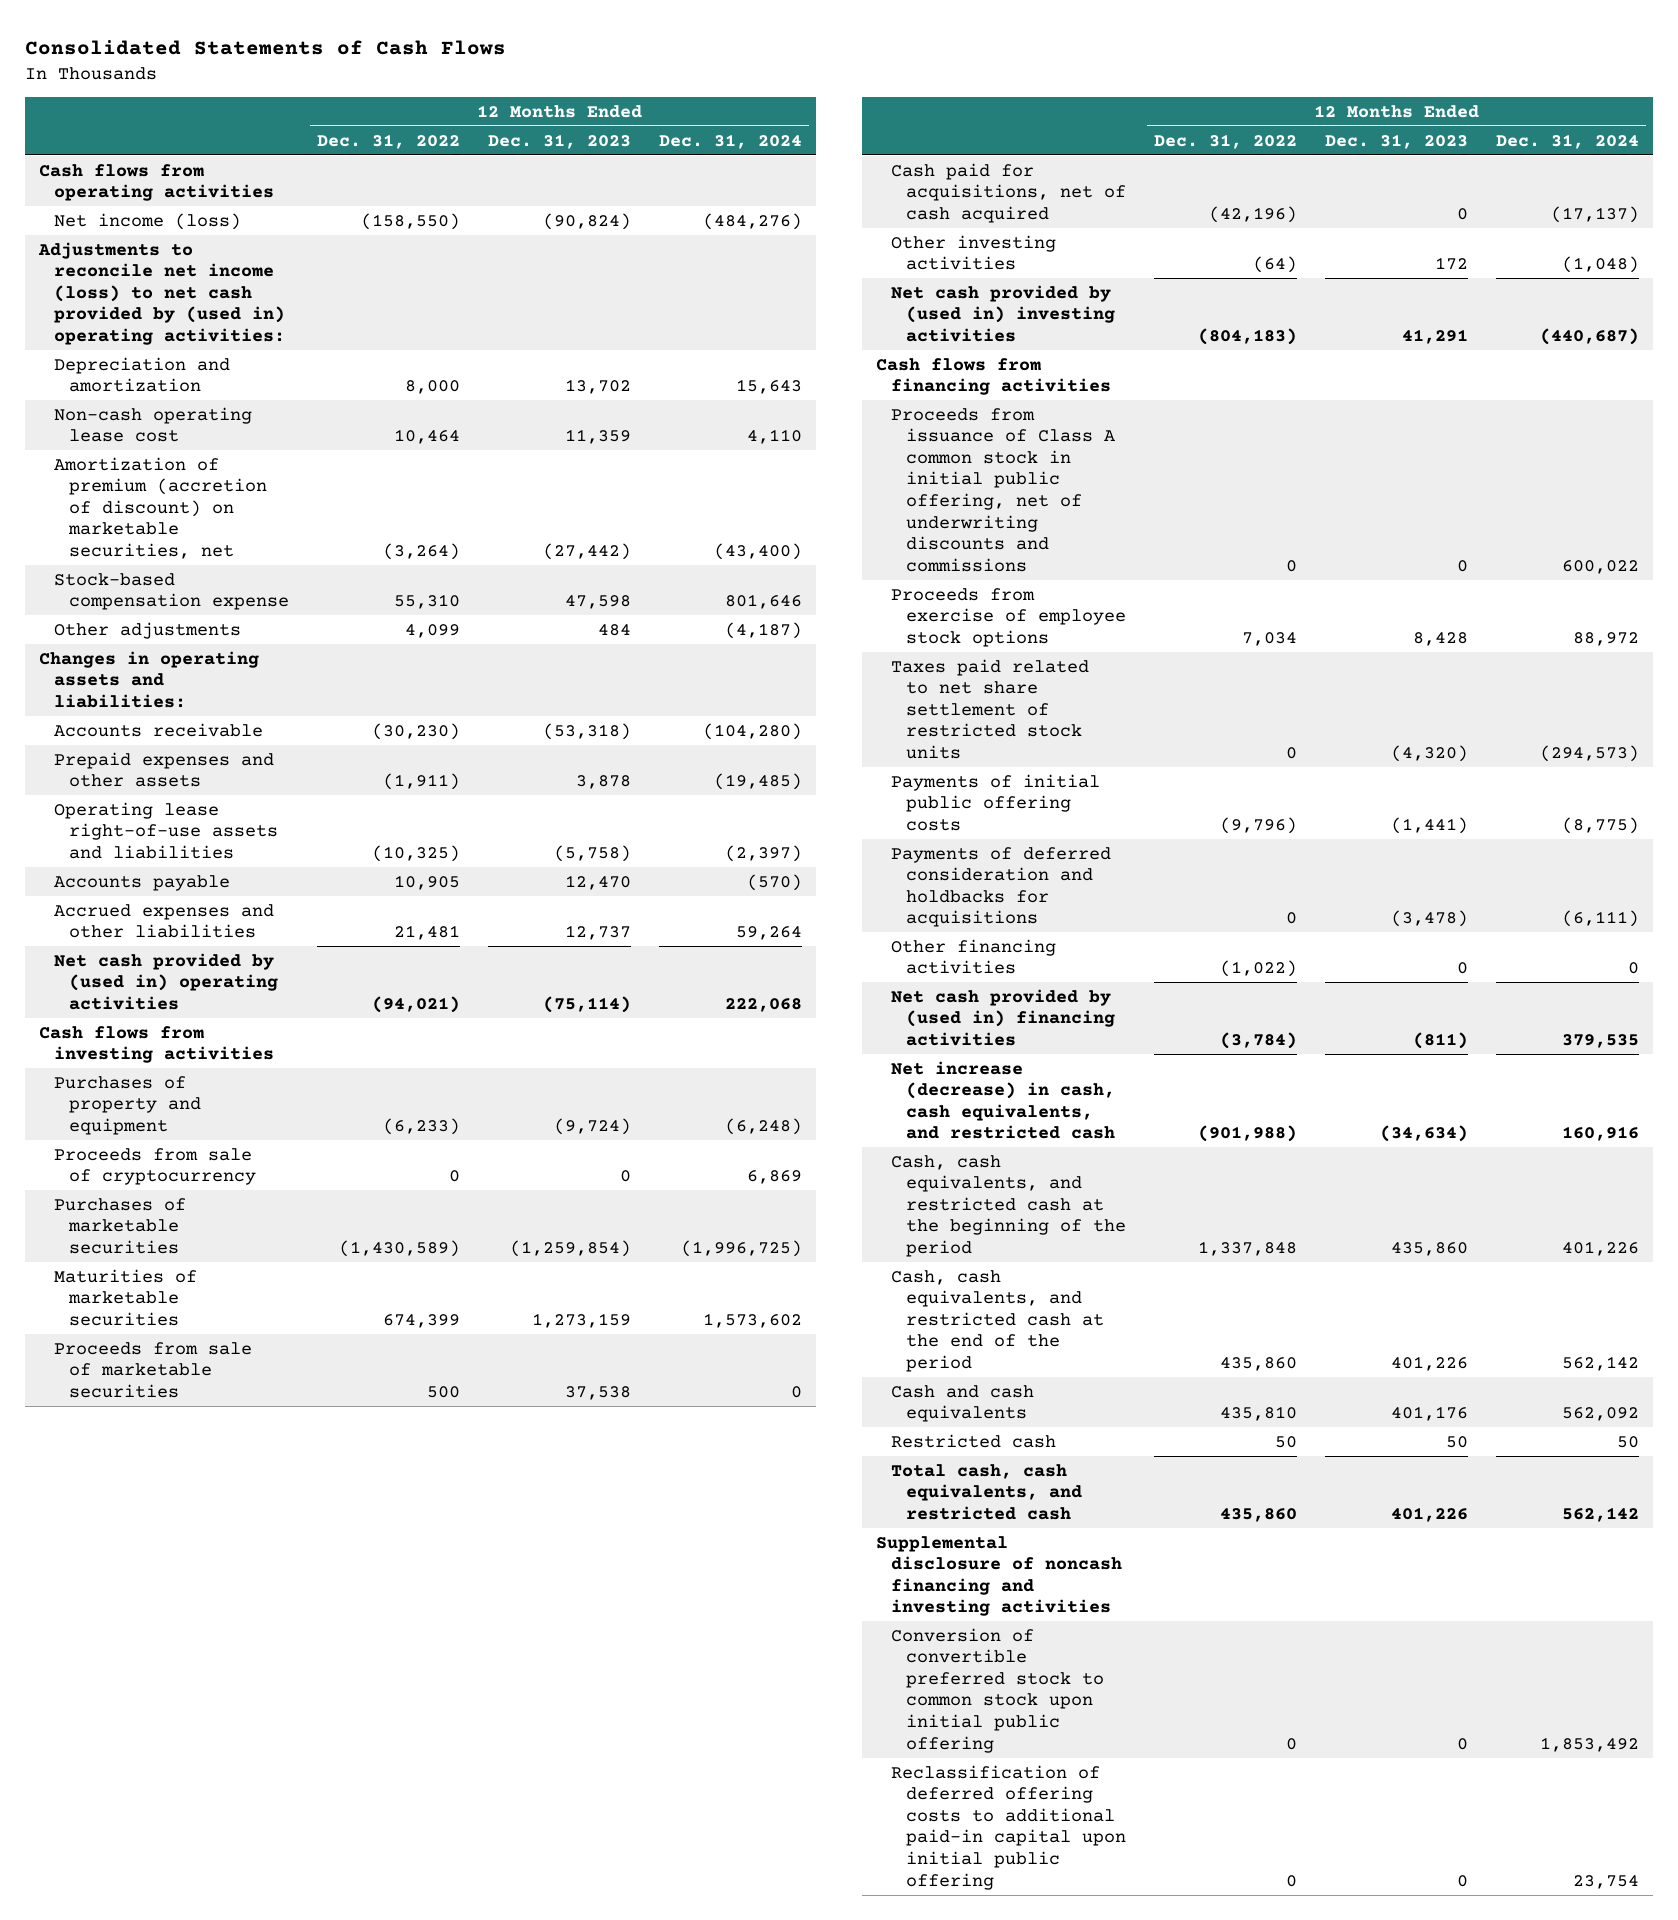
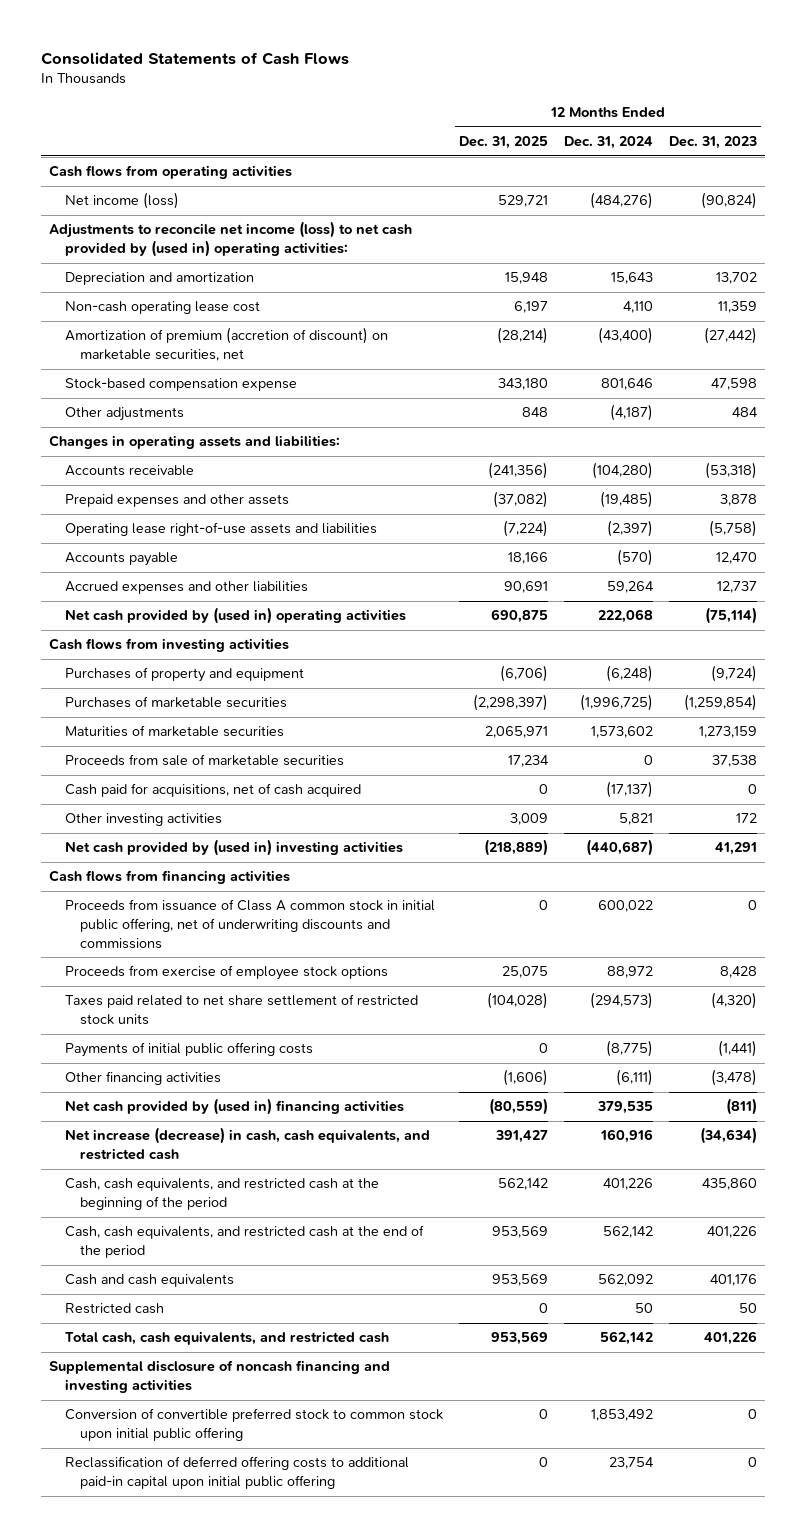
[317,133,461,149] Dec. 31, 2022 -> none
none -> [458,135,548,149] Dec. 31, 2025
[54,1147,257,1186] Proceeds from sale of cryptocurrency -> none
[1562,256,1640,274] (1,048) -> [618,813,653,826] 5,821
[891,846,1112,928] Payments of deferred consideration and holdbacks for acquisitions -> none
[1457,962,1469,975] 0 -> [710,1069,757,1087] (3,478)
[1628,962,1640,975] 0 -> [615,1069,653,1087] (6,111)

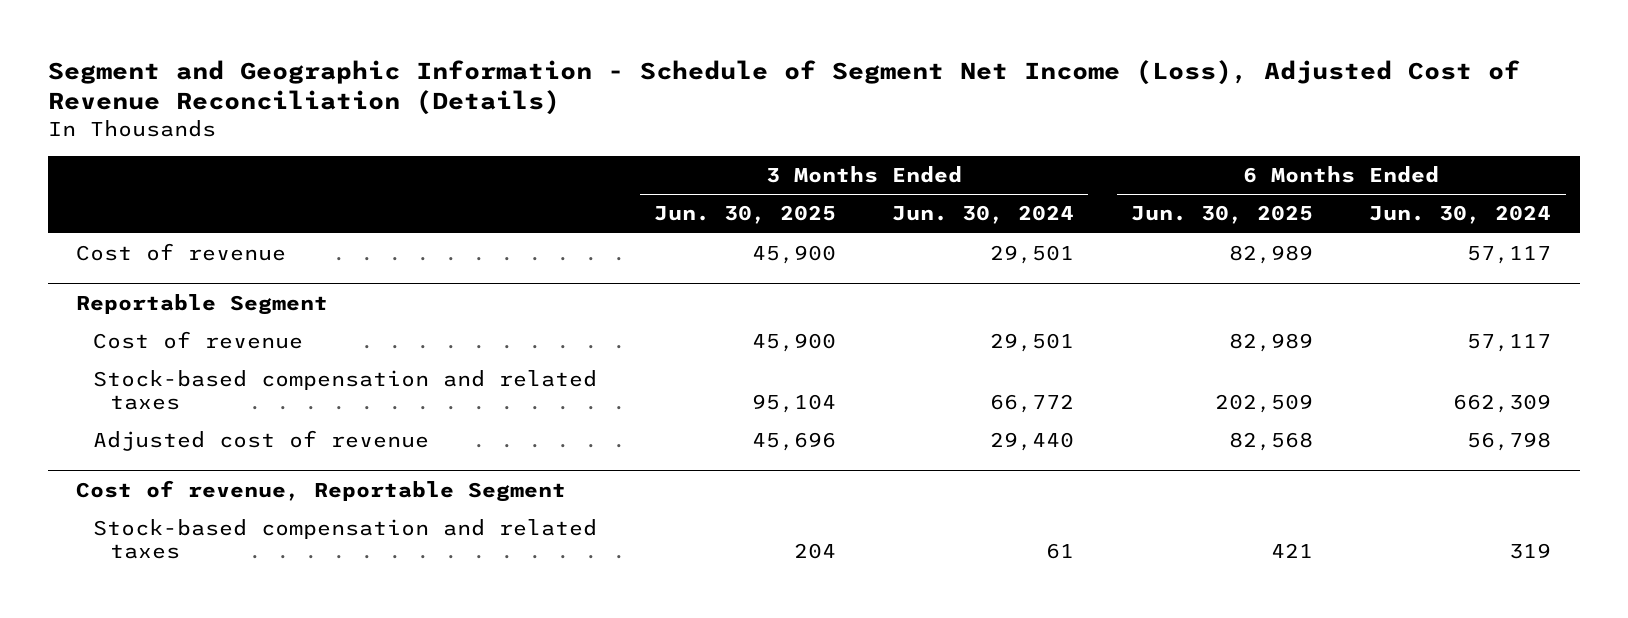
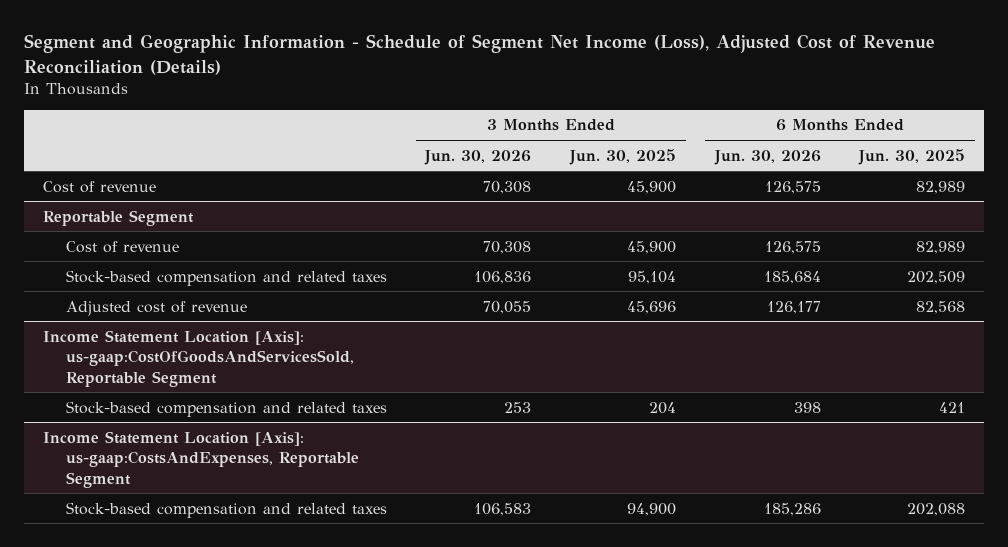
[892,205,1075,225] Jun. 30, 2024 -> none
[1369,205,1552,225] Jun. 30, 2024 -> none
none -> [424,149,532,165] Jun. 30, 2026
none -> [713,149,821,165] Jun. 30, 2026
[76,479,567,502] Cost of revenue, Reportable Segment -> none
none -> [42,329,354,387] Income Statement Location [Axis]: us-gaap:CostOfGoodsAndServicesSold, Reportable Segment
none -> [42,430,359,488] Income Statement Location [Axis]: us-gaap:CostsAndExpenses, Reportable Segment
none -> [65,501,387,518] Stock-based compensation and related taxes

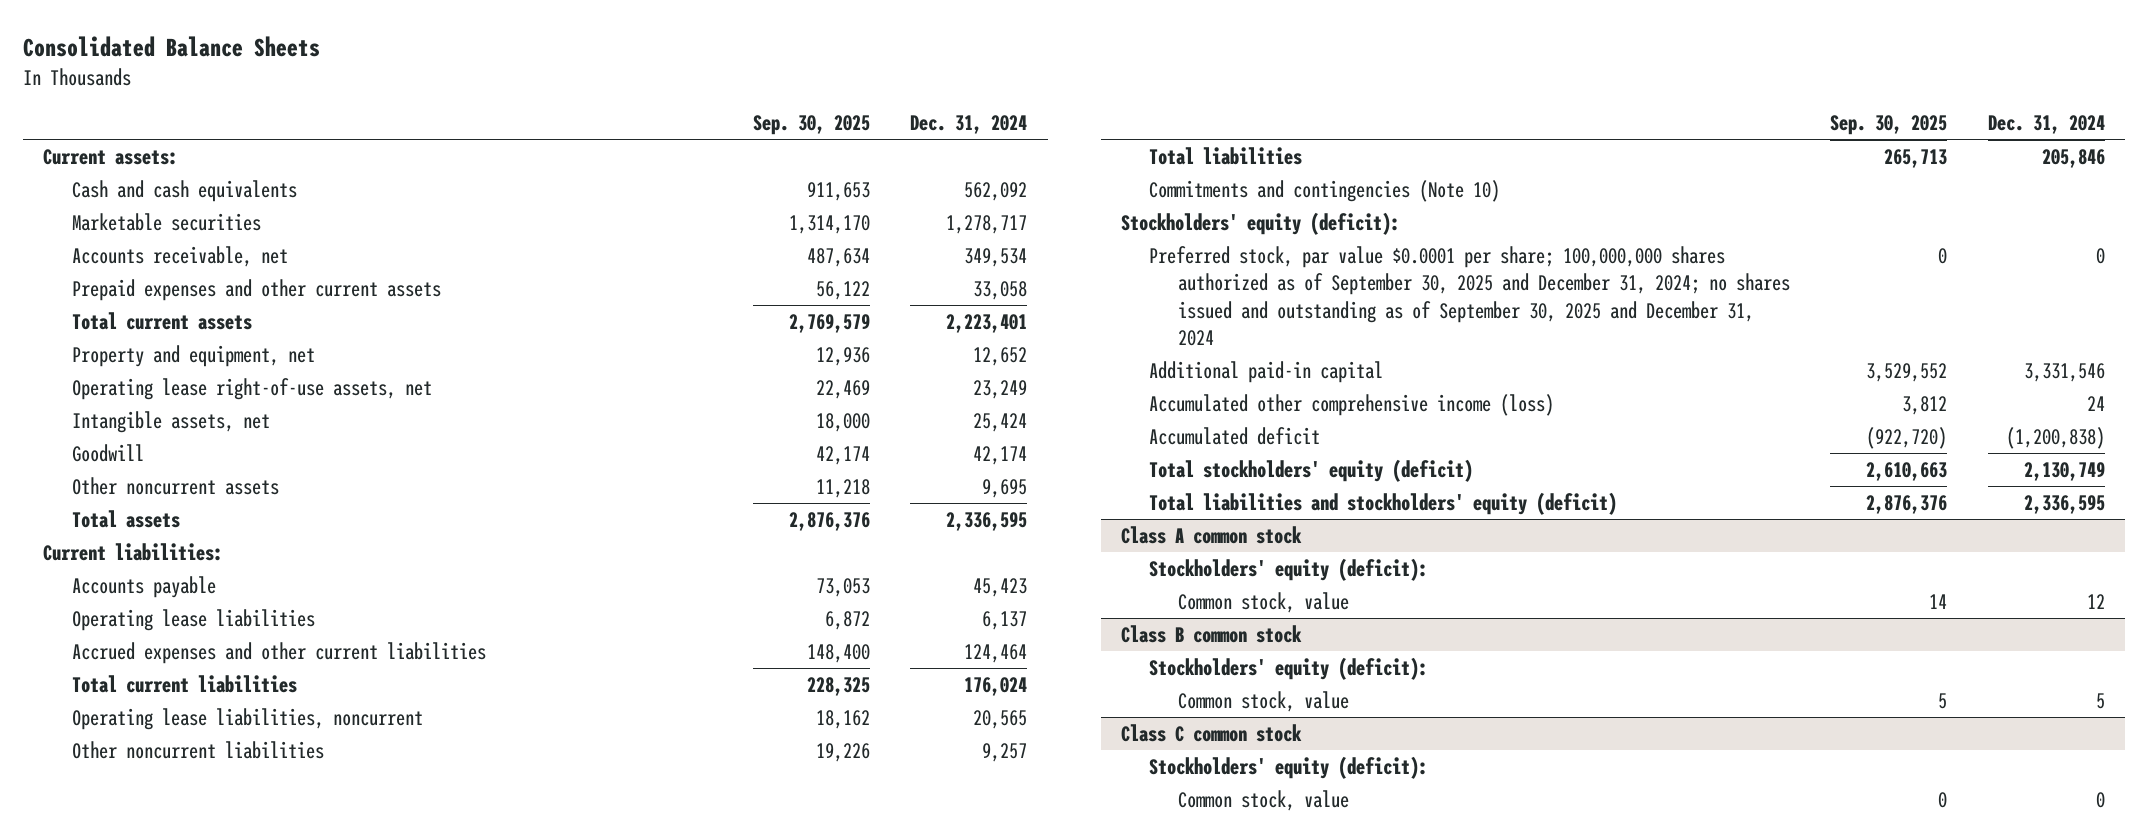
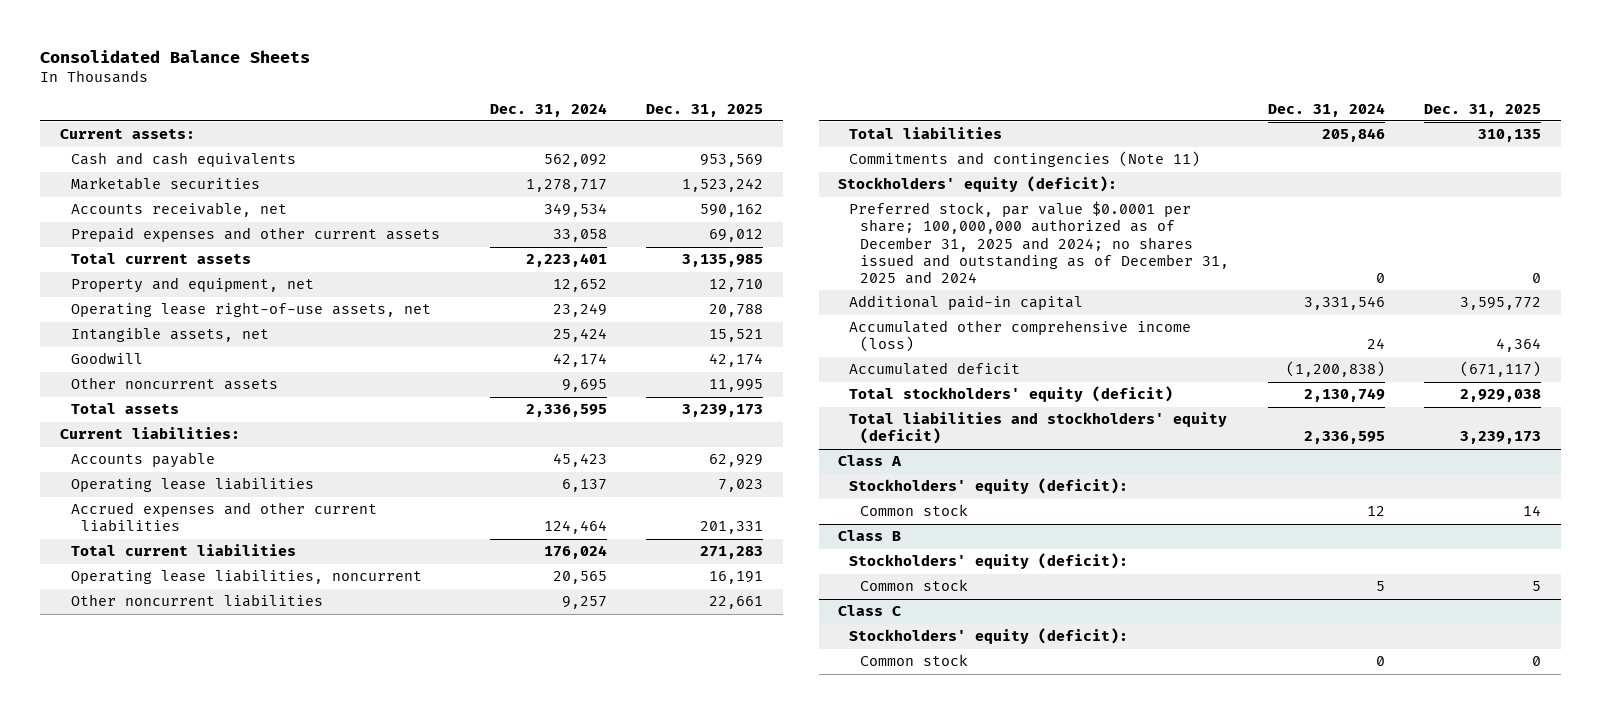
[752,114,870,135] Sep. 30, 2025 -> none
none -> [646,103,764,117] Dec. 31, 2025
[1149,180,1501,203] Commitments and contingencies (Note 10) -> [848,151,1200,168] Commitments and contingencies (Note 11)
[1149,246,1790,346] Preferred stock, par value $0.0001 per share; 100,000,000 shares authorized as of September 30, 2025 and December 31, 2024; no shares issued and outstanding as of September 30, 2025 and December 31, 2024 -> [848,201,1229,285] Preferred stock, par value $0.0001 per share; 100,000,000 authorized as of December 31, 2025 and 2024; no shares issued and outstanding as of December 31, 2025 and 2024
[1120,526,1302,545] Class A common stock -> [838,455,903,467] Class A
[1177,592,1349,614] Common stock, value -> [859,504,968,517] Common stock
[1120,625,1302,644] Class B common stock -> [838,530,902,542] Class B
[1177,691,1349,713] Common stock, value -> [859,579,968,592] Common stock
[1120,724,1302,743] Class C common stock -> [838,605,902,617] Class C
[1177,790,1349,812] Common stock, value -> [859,654,968,667] Common stock

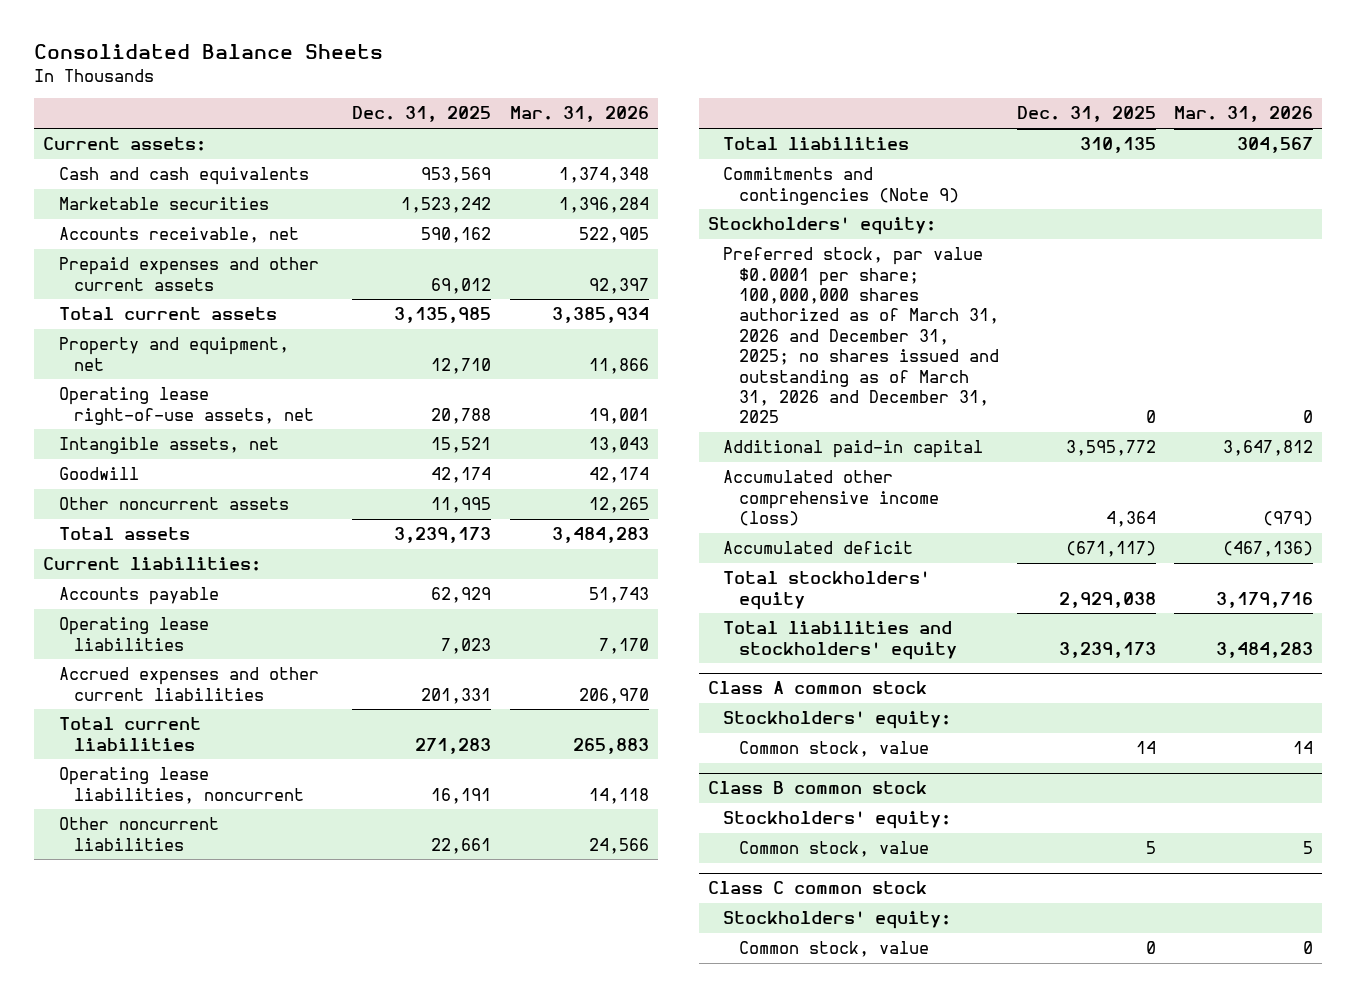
[489,102,607,117] Dec. 31, 2024 -> none
none -> [509,106,649,123] Mar. 31, 2026
[848,151,1200,168] Commitments and contingencies (Note 11) -> [723,167,960,205] Commitments and contingencies (Note 9)
[838,176,1118,193] Stockholders' equity (deficit): -> [707,217,936,236] Stockholders' equity:
[848,201,1229,285] Preferred stock, par value $0.0001 per share; 100,000,000 authorized as of December 31, 2025 and 2024; no shares issued and outstanding as of December 31, 2025 and 2024 -> [723,247,1000,424] Preferred stock, par value $0.0001 per share; 100,000,000 shares authorized as of March 31, 2026 and December 31, 2025; no shares issued and outstanding as of March 31, 2026 and December 31, 2025
[848,386,1173,403] Total stockholders' equity (deficit) -> [723,571,931,610] Total stockholders' equity
[848,412,1227,445] Total liabilities and stockholders' equity (deficit) -> [723,621,958,660] Total liabilities and stockholders' equity
[838,455,903,467] Class A -> [707,681,927,695] Class A common stock
[848,478,1128,495] Stockholders' equity (deficit): -> [723,711,952,730] Stockholders' equity:
[859,504,968,517] Common stock -> [739,741,930,758] Common stock, value
[838,530,902,542] Class B -> [707,781,927,795] Class B common stock
[848,553,1128,570] Stockholders' equity (deficit): -> [723,811,952,830] Stockholders' equity:
[859,579,968,592] Common stock -> [739,841,930,858] Common stock, value
[838,605,902,617] Class C -> [707,881,927,895] Class C common stock
[848,628,1128,645] Stockholders' equity (deficit): -> [723,911,952,930] Stockholders' equity:
[859,654,968,667] Common stock -> [739,941,930,958] Common stock, value

